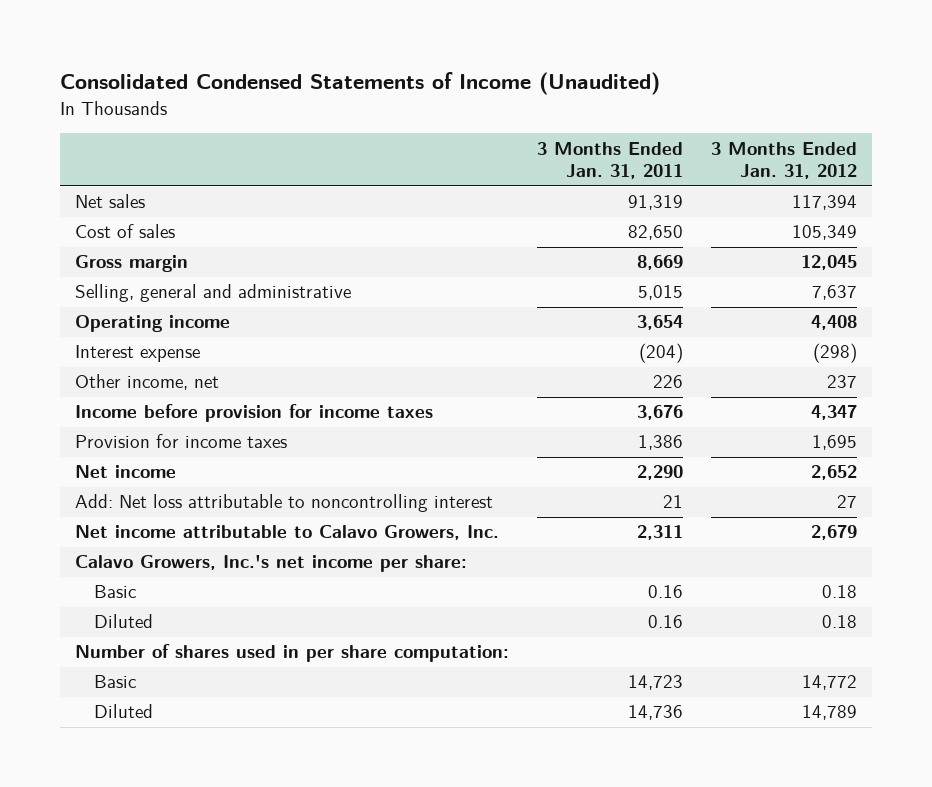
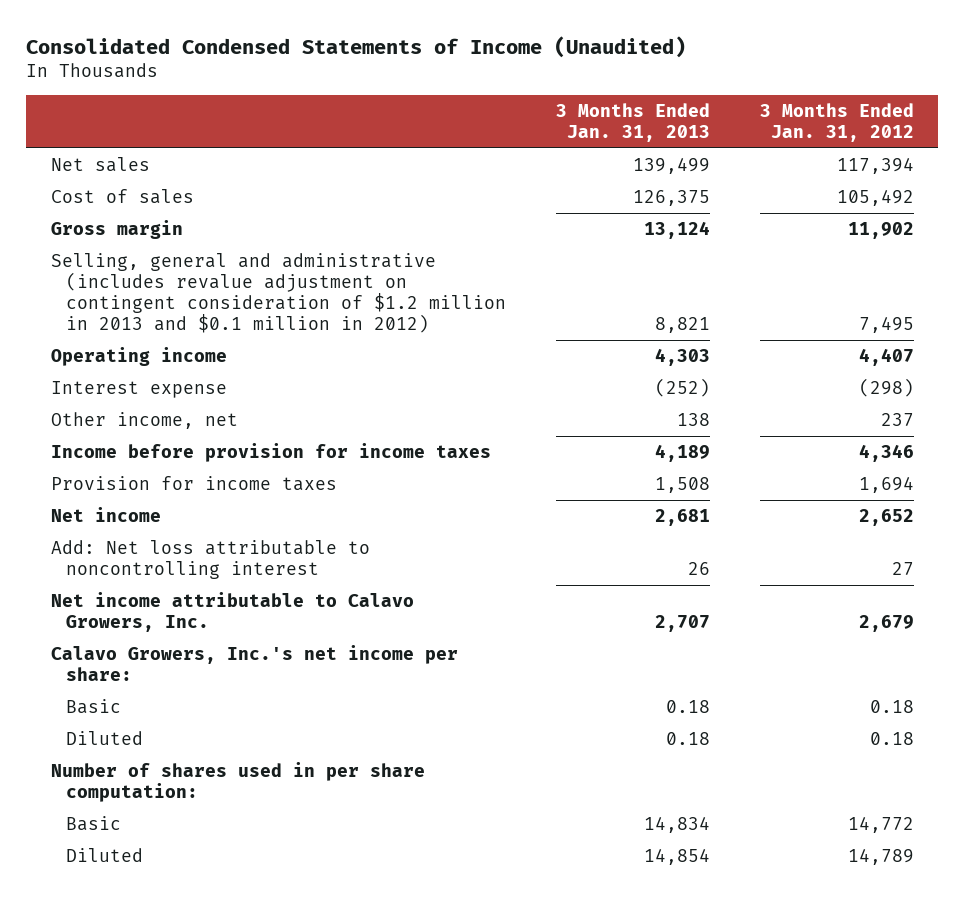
[537,141,684,180] 3 Months Ended Jan. 31, 2011 -> none
none -> [556,102,711,142] 3 Months Ended Jan. 31, 2013
[792,225,858,241] 105,349 -> [836,189,914,207] 105,492
[801,255,858,271] 12,045 -> [847,222,914,240] 11,902
[74,284,351,303] Selling, general and administrative -> [50,253,507,333] Selling, general and administrative (includes revalue adjustment on contingent consideration of $1.2 million in 2013 and $0.1 million in 2012)
[812,285,858,301] 7,637 -> [858,315,914,333] 7,495
[811,315,858,331] 4,408 -> [858,348,914,367] 4,407
[811,405,858,421] 4,347 -> [858,444,914,463] 4,346
[812,435,858,451] 1,695 -> [858,476,914,494] 1,694

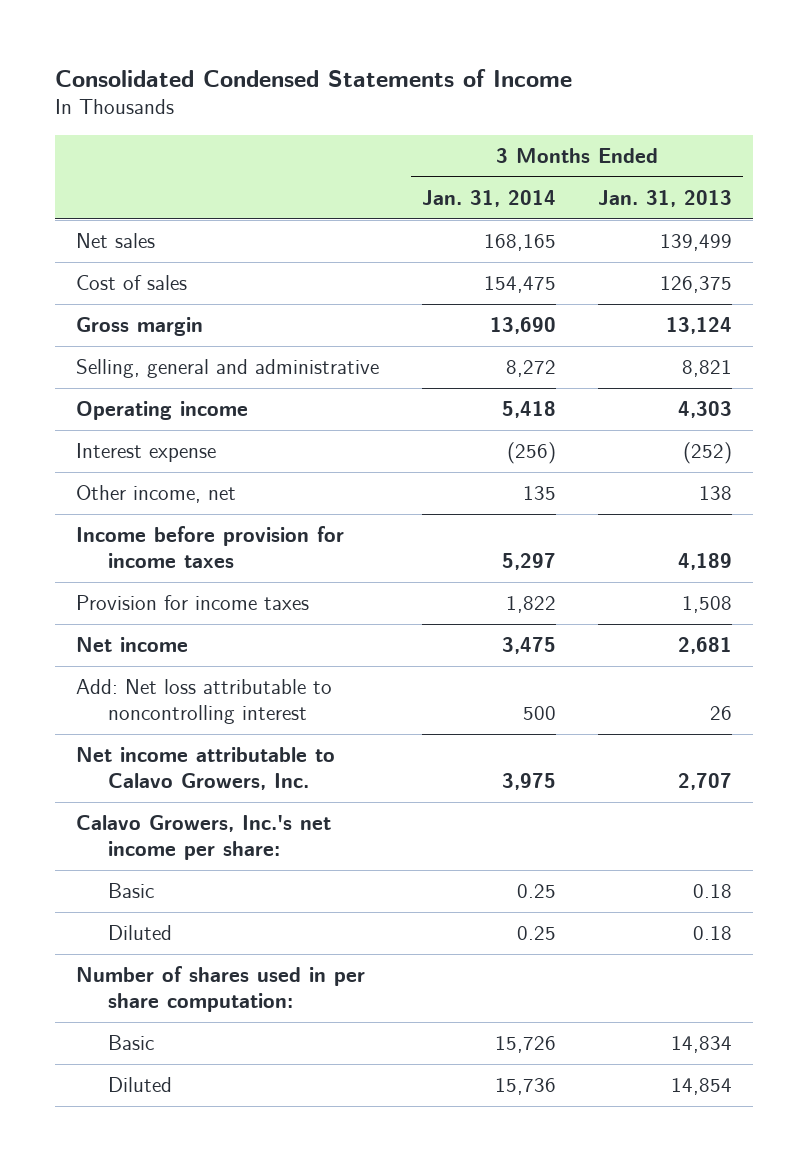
[26,35,687,58] Consolidated Condensed Statements of Income (Unaudited) -> [55,68,573,87] Consolidated Condensed Statements of Income
[759,102,914,142] 3 Months Ended Jan. 31, 2012 -> none
none -> [421,189,556,207] Jan. 31, 2014
[50,253,507,333] Selling, general and administrative (includes revalue adjustment on contingent consideration of $1.2 million in 2013 and $0.1 million in 2012) -> [76,359,380,379] Selling, general and administrative

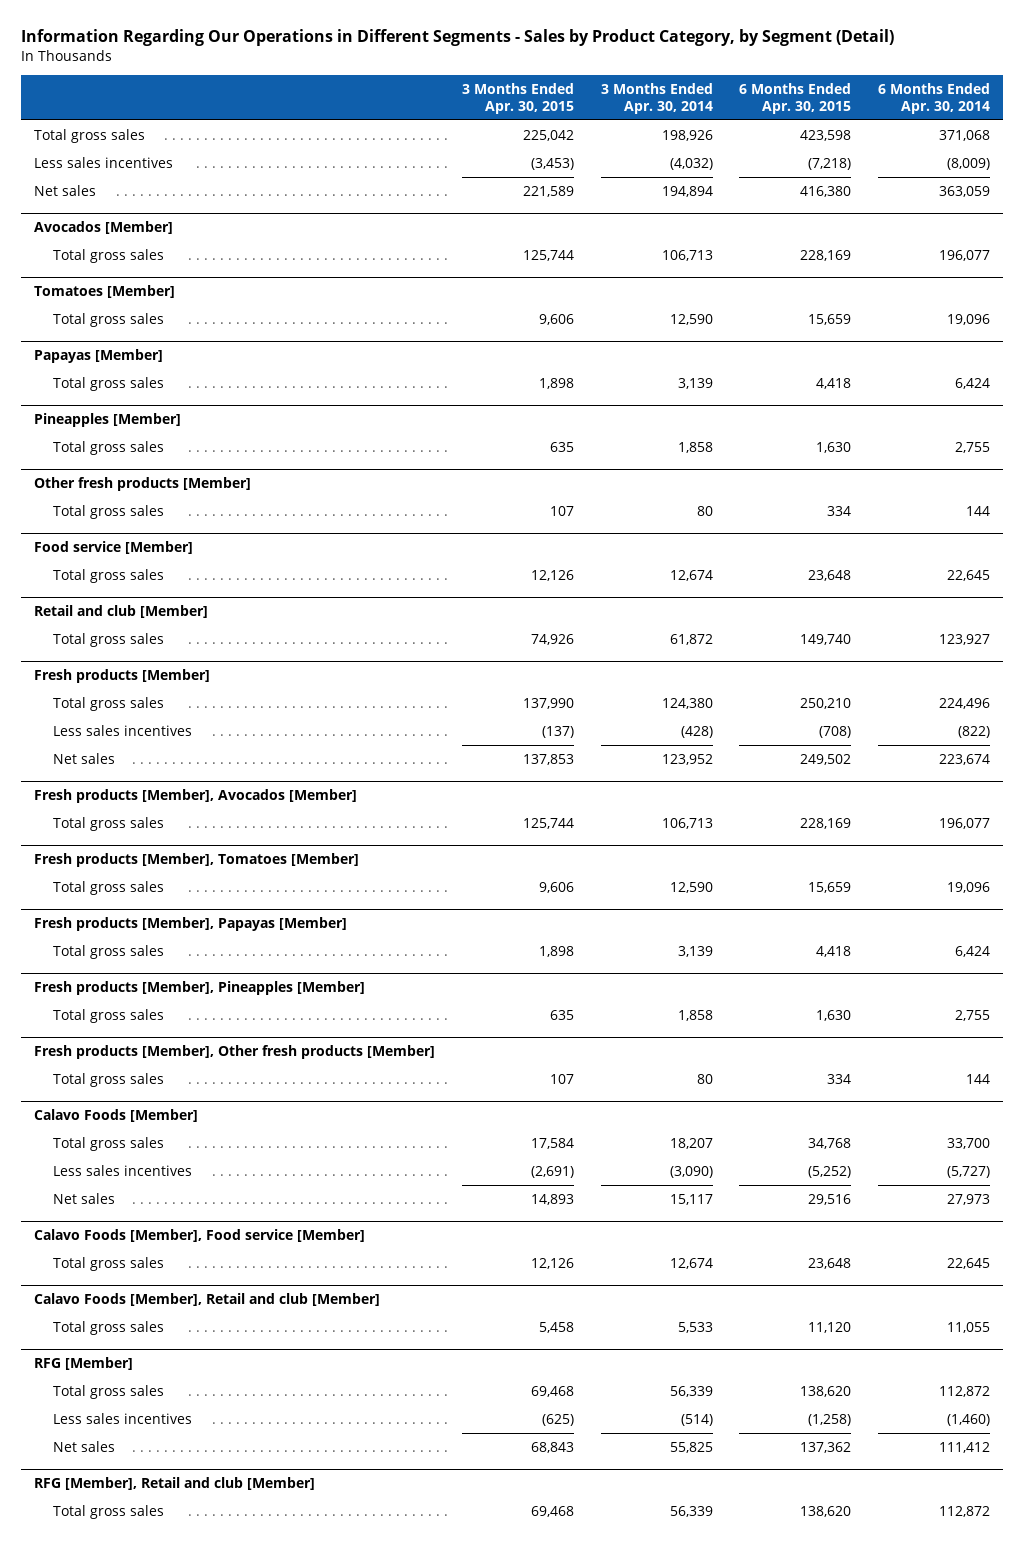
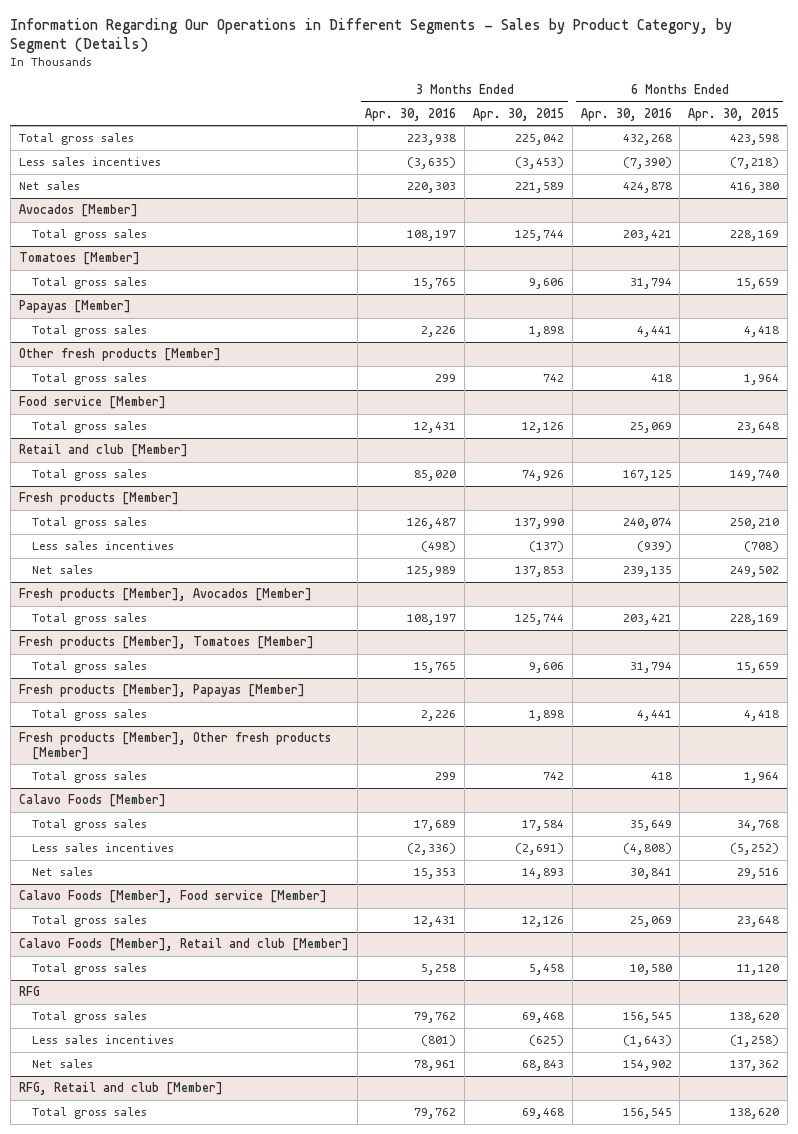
[20,29,894,47] Information Regarding Our Operations in Different Segments - Sales by Product Category, by Segment (Detail) -> [10,17,733,54] Information Regarding Our Operations in Different Segments - Sales by Product Category, by Segment (Details)
[600,82,713,114] 3 Months Ended Apr. 30, 2014 -> none
[878,82,991,114] 6 Months Ended Apr. 30, 2014 -> none
none -> [365,107,457,121] Apr. 30, 2016
none -> [580,107,672,121] Apr. 30, 2016
[34,413,182,428] Pineapples [Member] -> none
[52,440,164,455] Total gross sales -> none
[549,505,574,516] 107 -> [542,374,564,383] 742
[827,505,852,516] 334 -> [744,374,780,386] 1,964
[34,981,366,996] Fresh products [Member], Pineapples [Member] -> none
[52,1008,164,1023] Total gross sales -> none
[549,1073,574,1084] 107 -> [542,772,564,781] 742
[827,1073,852,1084] 334 -> [744,772,780,784] 1,964
[34,1357,134,1371] RFG [Member] -> [18,986,40,997] RFG
[34,1477,316,1491] RFG [Member], Retail and club [Member] -> [18,1082,223,1096] RFG, Retail and club [Member]

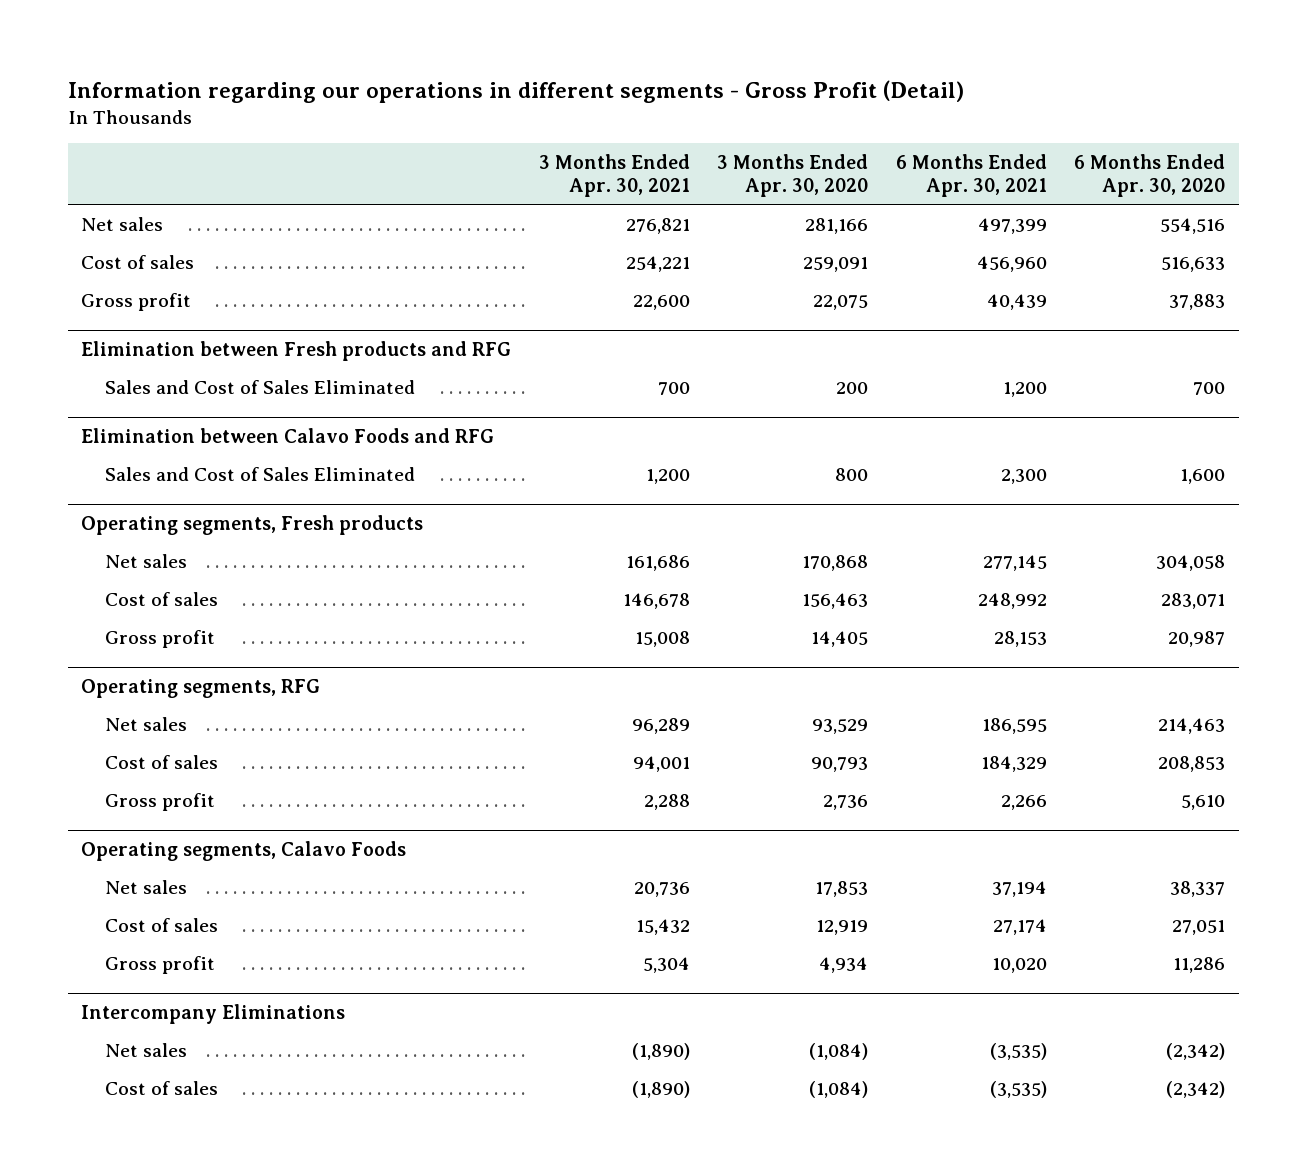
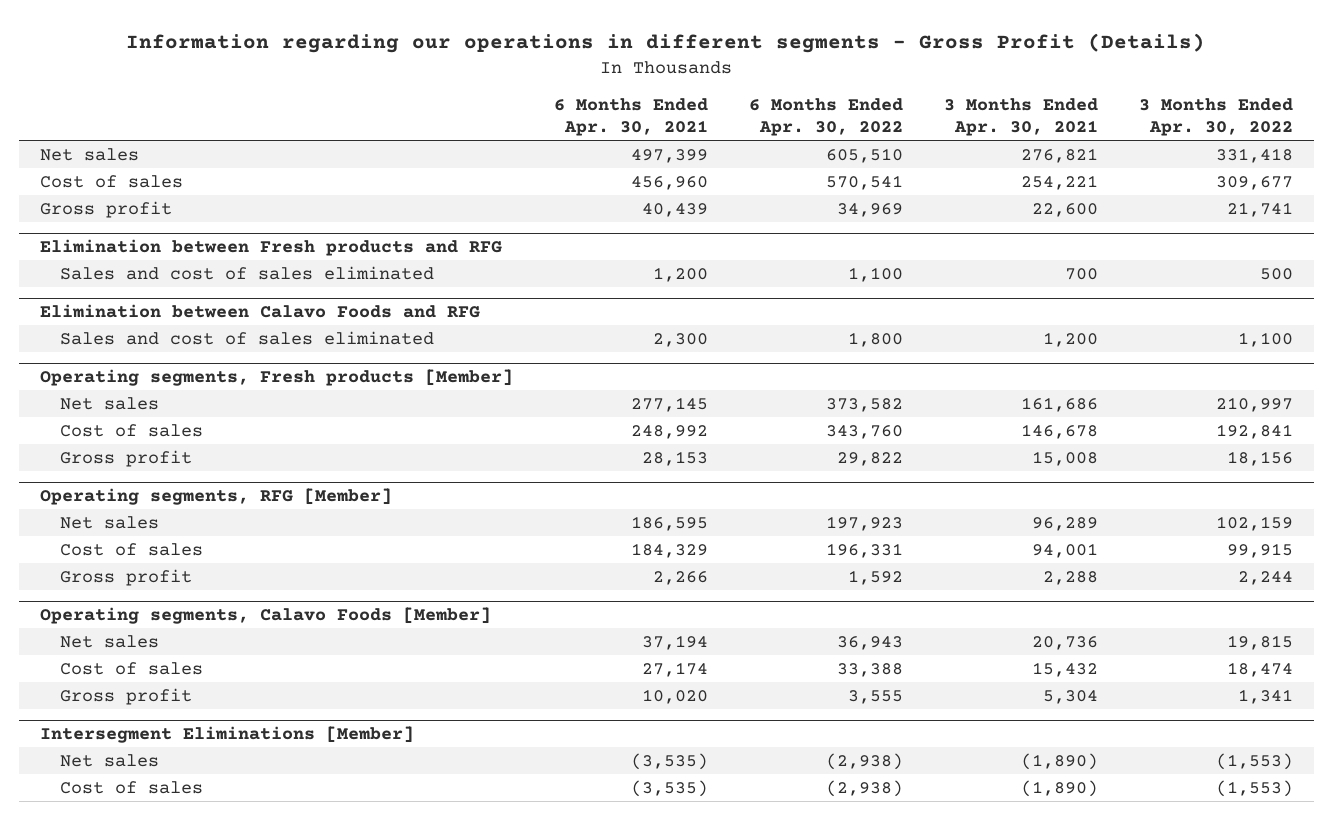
[67,79,964,103] Information regarding our operations in different segments - Gross Profit (Detail) -> [126,32,1206,53] Information regarding our operations in different segments - Gross Profit (Details)
[717,153,869,197] 3 Months Ended Apr. 30, 2020 -> none
[1074,153,1226,197] 6 Months Ended Apr. 30, 2020 -> none
none -> [748,97,903,136] 6 Months Ended Apr. 30, 2022
none -> [1139,97,1294,136] 3 Months Ended Apr. 30, 2022
[104,379,415,394] Sales and Cost of Sales Eliminated -> [59,265,434,280] Sales and cost of sales eliminated
[104,466,415,481] Sales and Cost of Sales Eliminated -> [59,330,434,345] Sales and cost of sales eliminated
[81,515,424,536] Operating segments, Fresh products -> [39,368,513,386] Operating segments, Fresh products [Member]
[81,679,321,699] Operating segments, RFG -> [39,487,392,505] Operating segments, RFG [Member]
[81,841,407,862] Operating segments, Calavo Foods -> [39,606,491,624] Operating segments, Calavo Foods [Member]
[81,1004,346,1025] Intercompany Eliminations -> [39,725,414,743] Intersegment Eliminations [Member]

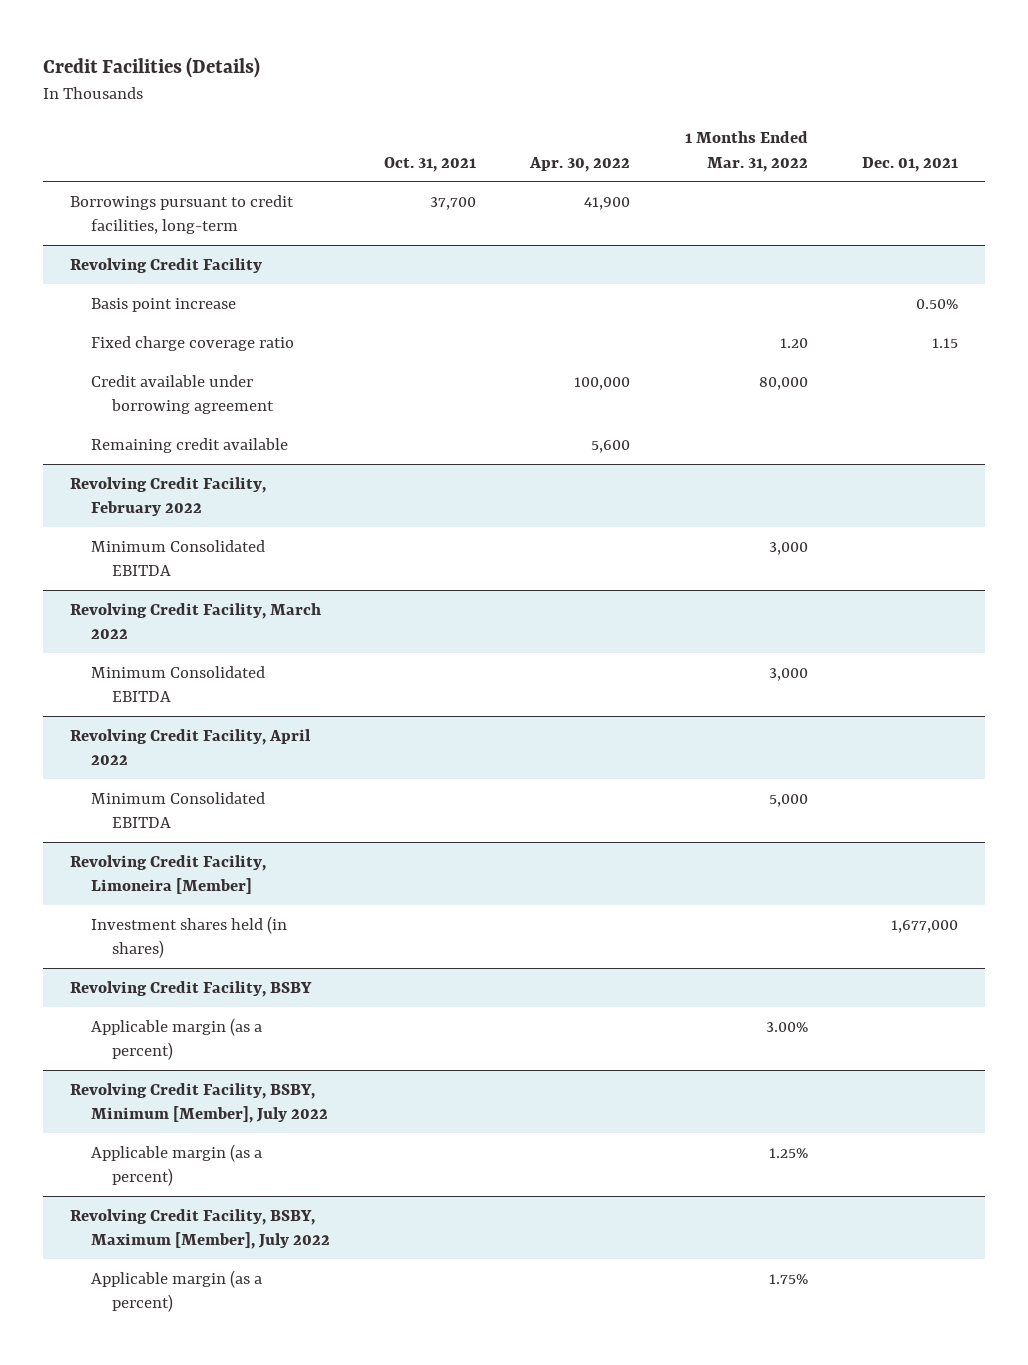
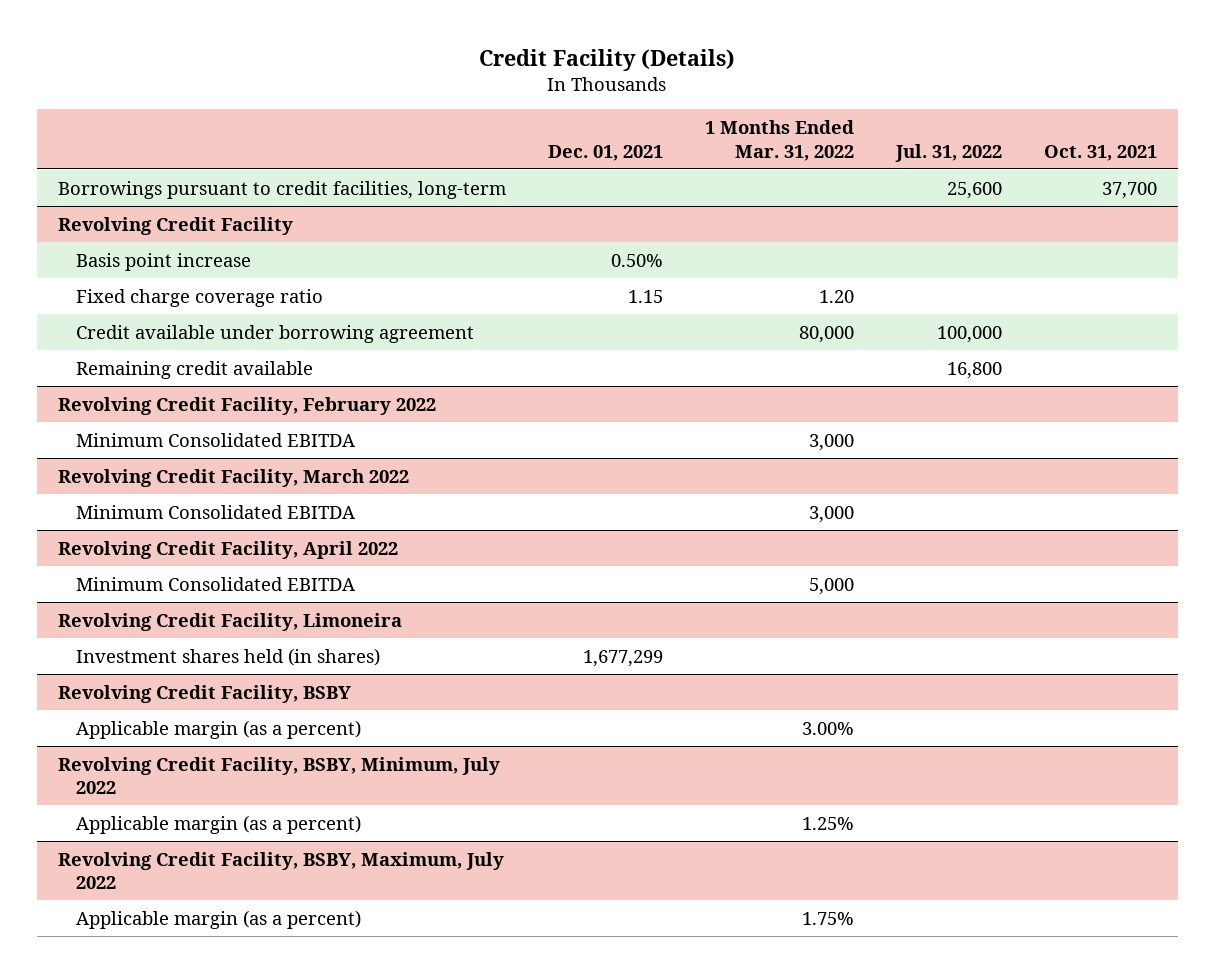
[43,57,261,79] Credit Facilities (Details) -> [479,48,736,71] Credit Facility (Details)
[529,156,631,172] Apr. 30, 2022 -> none
none -> [894,143,1002,162] Jul. 31, 2022
[70,854,267,895] Revolving Credit Facility, Limoneira [Member] -> [57,612,402,631] Revolving Credit Facility, Limoneira
[890,919,958,933] 1,677,000 -> [582,649,663,667] 1,677,299
[70,1082,329,1124] Revolving Credit Facility, BSBY, Minimum [Member], July 2022 -> [57,756,500,795] Revolving Credit Facility, BSBY, Minimum, July 2022
[70,1208,331,1250] Revolving Credit Facility, BSBY, Maximum [Member], July 2022 -> [57,851,504,890] Revolving Credit Facility, BSBY, Maximum, July 2022

